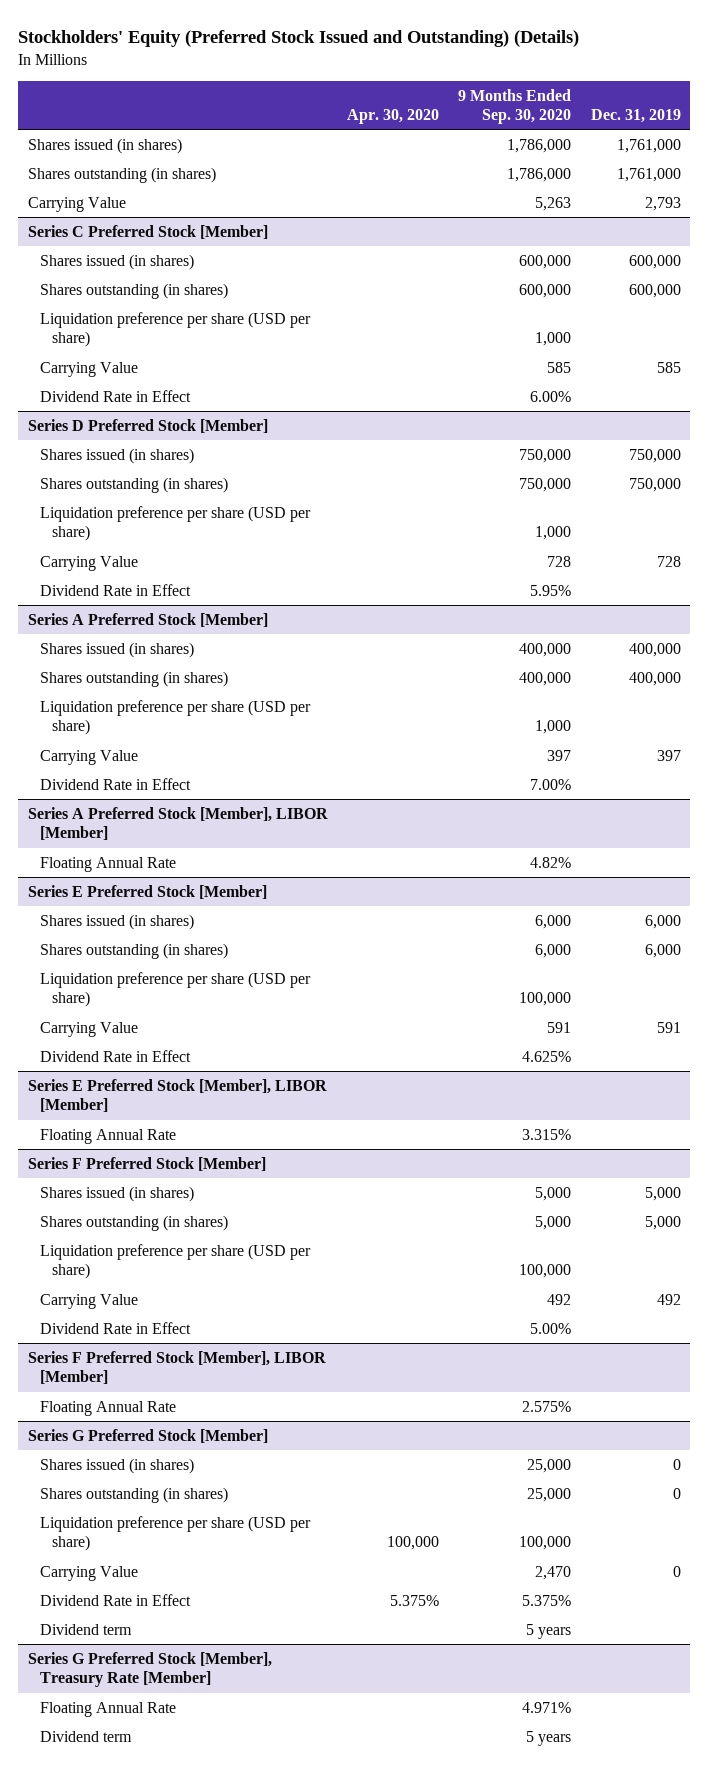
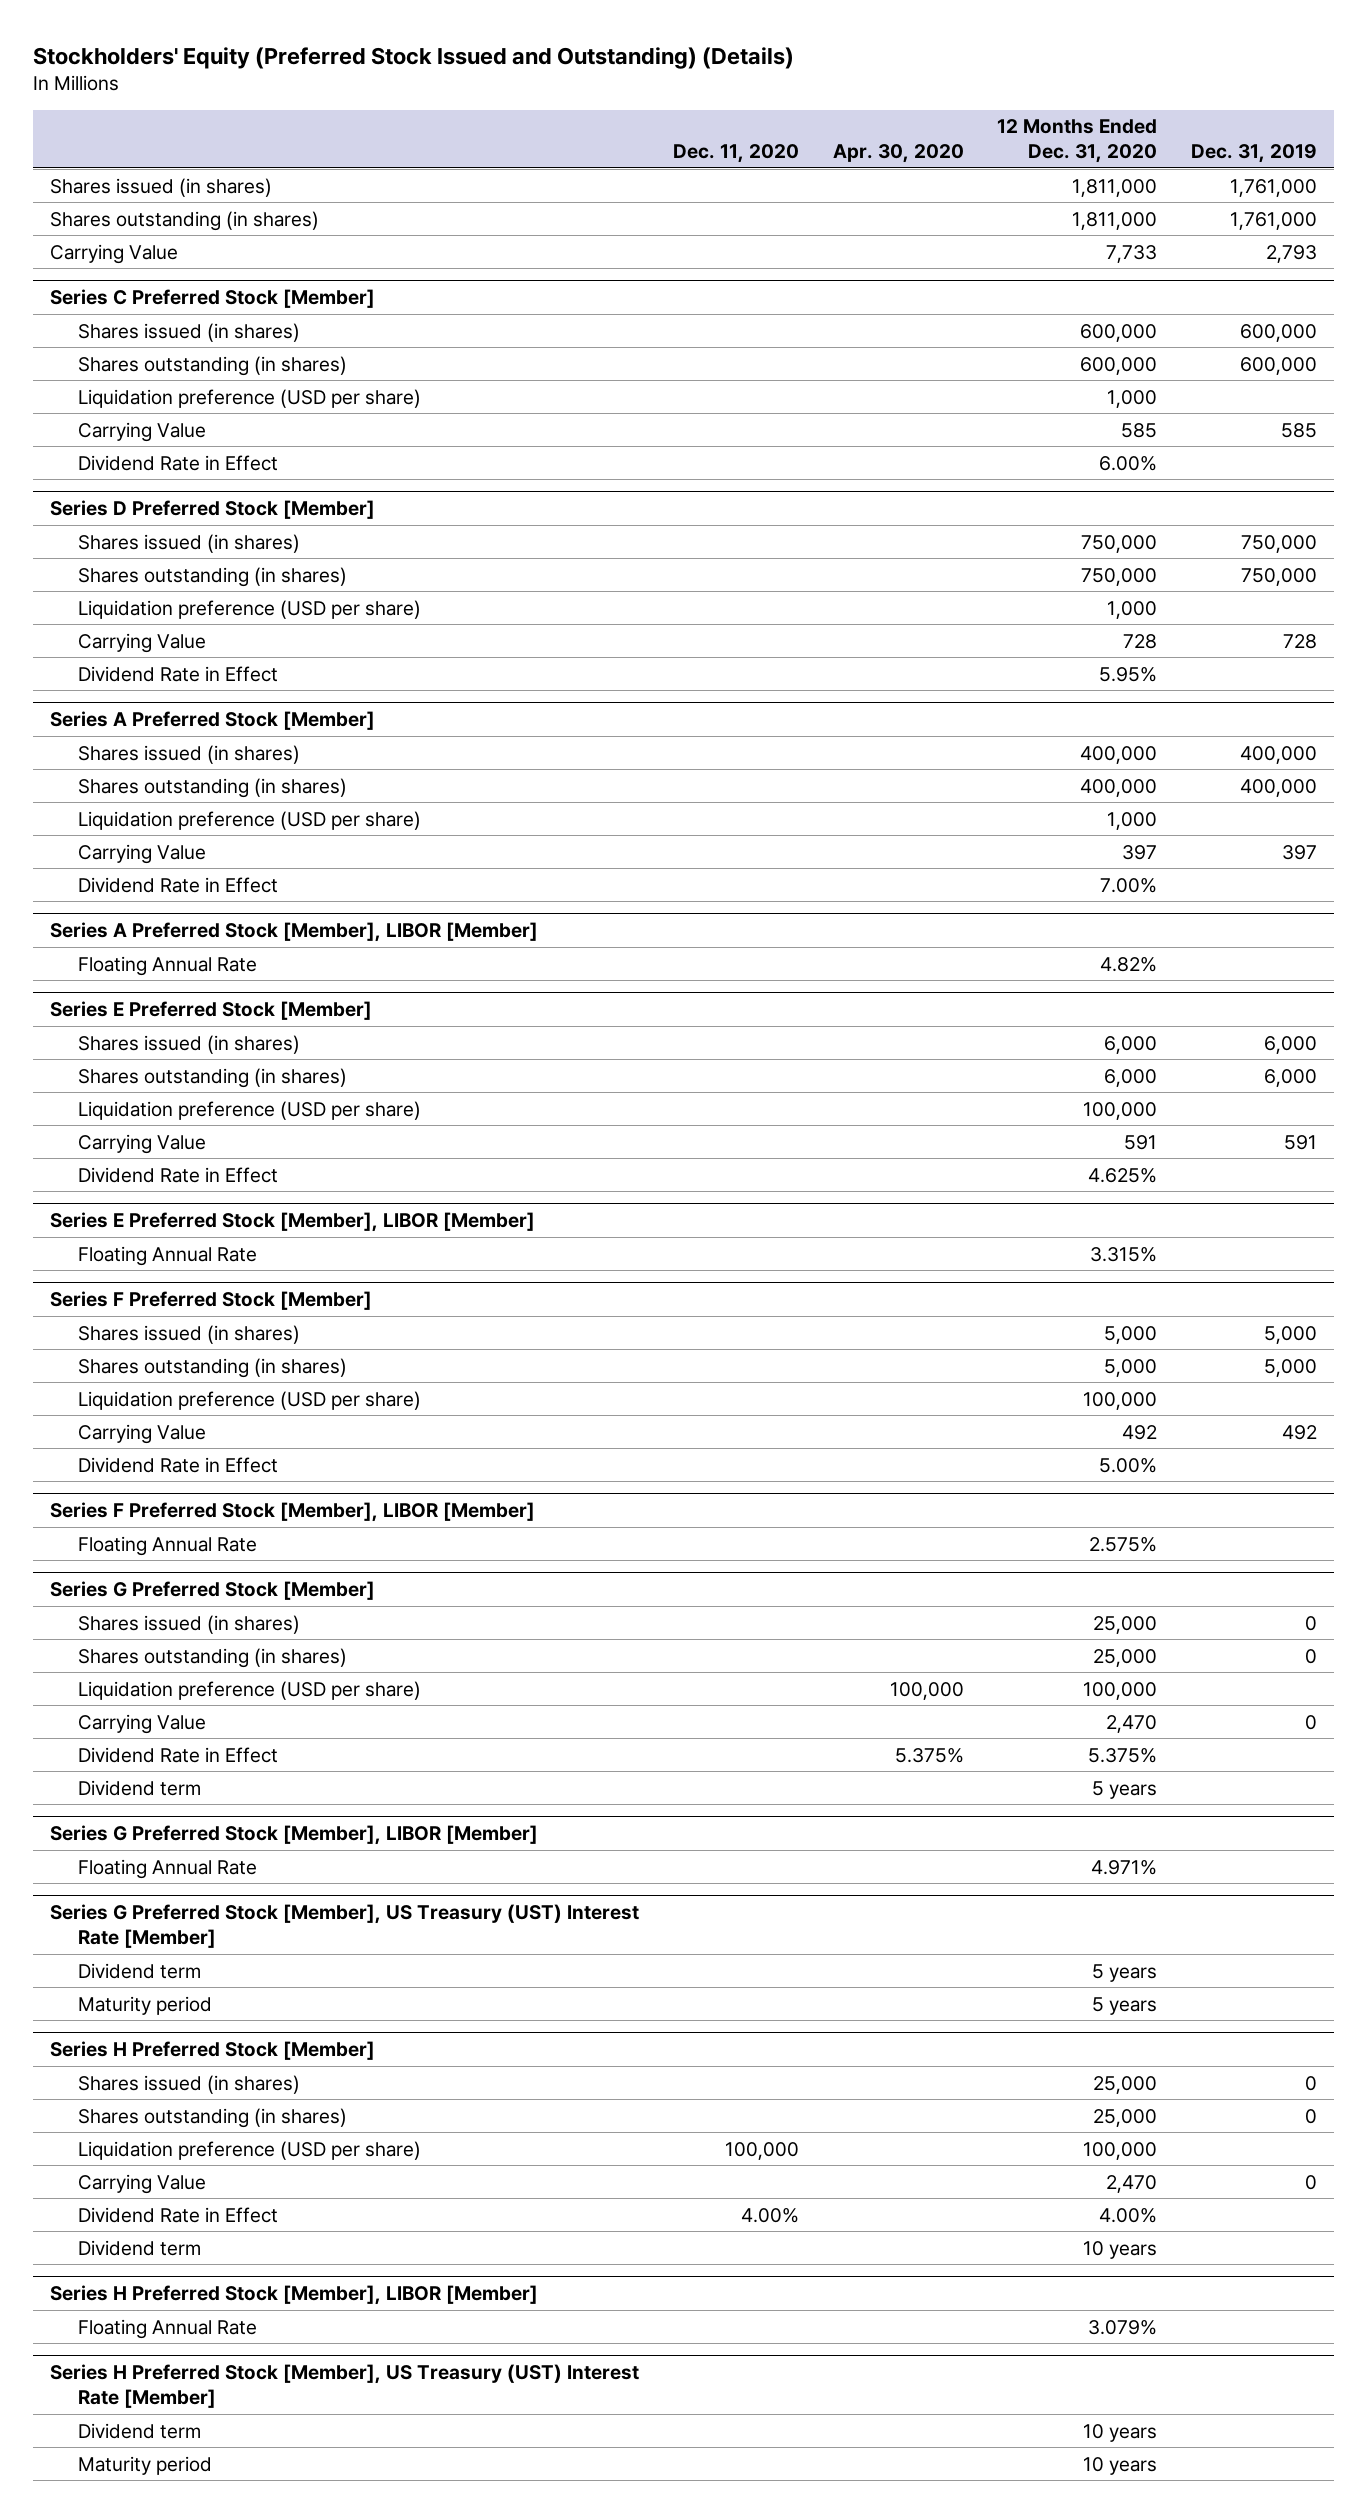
[458,88,572,125] 9 Months Ended Sep. 30, 2020 -> none
none -> [672,144,799,164] Dec. 11, 2020
none -> [997,119,1158,164] 12 Months Ended Dec. 31, 2020
[40,311,312,348] Liquidation preference per share (USD per share) -> [77,388,421,408] Liquidation preference (USD per share)
[40,505,312,542] Liquidation preference per share (USD per share) -> [77,599,421,619] Liquidation preference (USD per share)
[40,699,312,736] Liquidation preference per share (USD per share) -> [77,810,421,830] Liquidation preference (USD per share)
[40,971,312,1008] Liquidation preference per share (USD per share) -> [77,1100,421,1120] Liquidation preference (USD per share)
[40,1243,312,1280] Liquidation preference per share (USD per share) -> [77,1390,421,1410] Liquidation preference (USD per share)
[40,1515,312,1552] Liquidation preference per share (USD per share) -> [77,1680,421,1700] Liquidation preference (USD per share)
[40,1701,177,1717] Floating Annual Rate -> none
none -> [50,1825,539,1846] Series G Preferred Stock [Member], LIBOR [Member]
none -> [77,1858,257,1879] Floating Annual Rate
[27,1651,272,1688] Series G Preferred Stock [Member], Treasury Rate [Member] -> [50,1904,640,1949] Series G Preferred Stock [Member], US Treasury (UST) Interest Rate [Member]
none -> [77,1995,212,2015] Maturity period
none -> [50,2041,376,2061] Series H Preferred Stock [Member]
none -> [77,2074,300,2094] Shares issued (in shares)
none -> [77,2107,347,2128] Shares outstanding (in shares)
none -> [77,2140,421,2160] Liquidation preference (USD per share)
none -> [77,2173,206,2194] Carrying Value
none -> [77,2206,278,2223] Dividend Rate in Effect
none -> [77,2239,201,2256] Dividend term
none -> [50,2285,539,2306] Series H Preferred Stock [Member], LIBOR [Member]
none -> [77,2318,257,2339] Floating Annual Rate
none -> [50,2364,640,2409] Series H Preferred Stock [Member], US Treasury (UST) Interest Rate [Member]
none -> [77,2422,201,2439] Dividend term
none -> [77,2455,212,2475] Maturity period

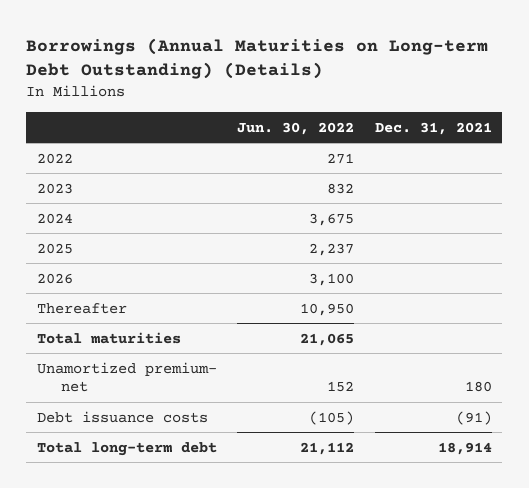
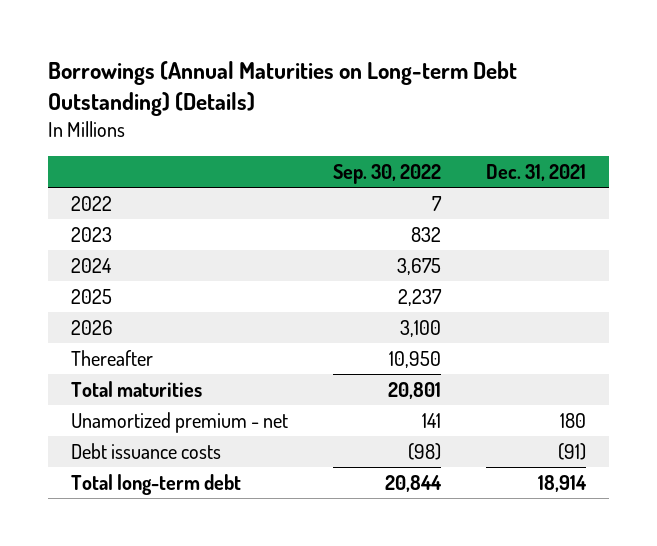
[237,121,355,135] Jun. 30, 2022 -> none
none -> [333,164,442,185] Sep. 30, 2022
[36,361,217,393] Unamortized premium- net -> [71,411,289,433] Unamortized premium - net

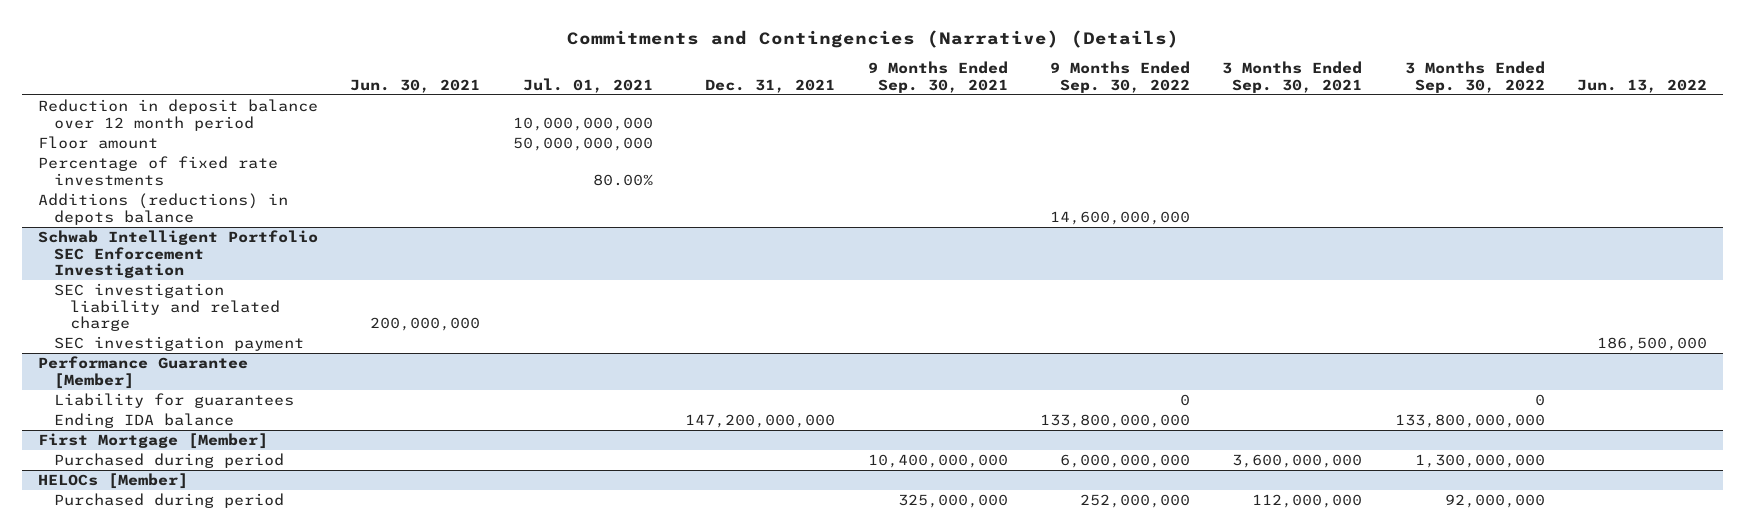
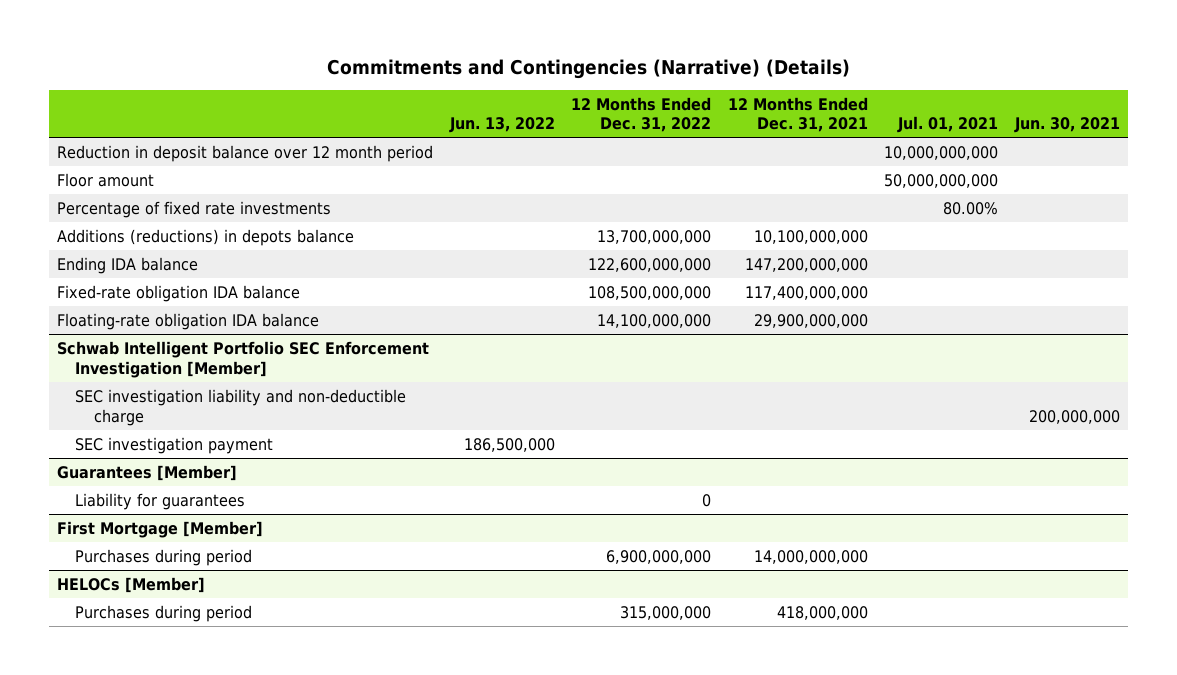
[705,78,836,93] Dec. 31, 2021 -> none
[867,61,1008,93] 9 Months Ended Sep. 30, 2021 -> none
[1050,61,1191,93] 9 Months Ended Sep. 30, 2022 -> none
[1222,61,1363,93] 3 Months Ended Sep. 30, 2021 -> none
[1404,61,1545,93] 3 Months Ended Sep. 30, 2022 -> none
none -> [571,96,712,133] 12 Months Ended Dec. 31, 2022
none -> [727,96,868,133] 12 Months Ended Dec. 31, 2021
none -> [57,256,199,274] Ending IDA balance
none -> [57,284,301,302] Fixed-rate obligation IDA balance
none -> [57,312,320,330] Floating-rate obligation IDA balance
[38,230,319,279] Schwab Intelligent Portfolio SEC Enforcement Investigation -> [57,340,430,378] Schwab Intelligent Portfolio SEC Enforcement Investigation [Member]
[54,283,281,332] SEC investigation liability and related charge -> [75,388,407,426] SEC investigation liability and non-deductible charge
[38,356,249,389] Performance Guarantee [Member] -> [57,464,238,481] Guarantees [Member]
[54,413,235,429] Ending IDA balance -> none
[54,453,285,469] Purchased during period -> [75,548,253,566] Purchases during period
[54,493,285,509] Purchased during period -> [75,604,253,622] Purchases during period

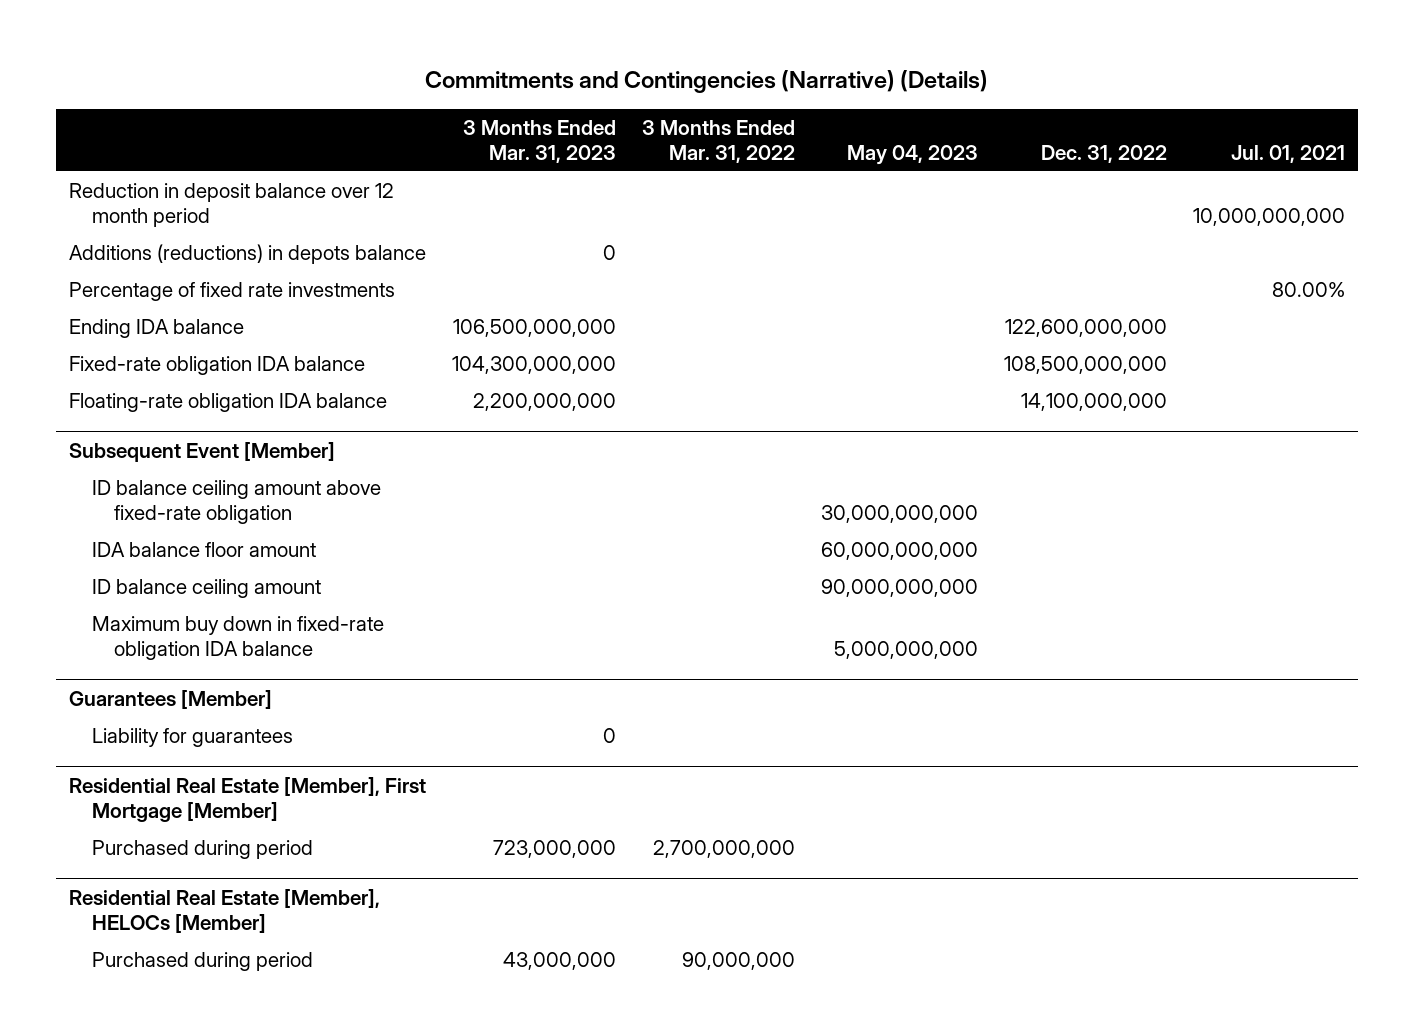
[448,117,555,134] Jun. 13, 2022 -> none
[571,96,712,133] 12 Months Ended Dec. 31, 2022 -> none
[727,96,868,133] 12 Months Ended Dec. 31, 2021 -> none
[1013,117,1120,134] Jun. 30, 2021 -> none
none -> [463,119,617,163] 3 Months Ended Mar. 31, 2023
none -> [642,119,796,163] 3 Months Ended Mar. 31, 2022
none -> [847,144,979,165] May 04, 2023
none -> [1041,144,1168,163] Dec. 31, 2022
[57,172,155,187] Floor amount -> none
[57,200,332,218] Percentage of fixed rate investments -> [69,282,396,302] Percentage of fixed rate investments
[57,340,430,378] Schwab Intelligent Portfolio SEC Enforcement Investigation [Member] -> none
[75,388,407,426] SEC investigation liability and non-deductible charge -> none
[75,436,274,454] SEC investigation payment -> none
none -> [69,441,336,462] Subsequent Event [Member]
none -> [91,480,381,525] ID balance ceiling amount above fixed-rate obligation
none -> [91,542,316,558] IDA balance floor amount
none -> [91,579,321,599] ID balance ceiling amount
none -> [91,616,384,661] Maximum buy down in fixed-rate obligation IDA balance
[57,520,264,538] First Mortgage [Member] -> [69,776,427,822] Residential Real Estate [Member], First Mortgage [Member]
[75,548,253,566] Purchases during period -> [91,840,313,860] Purchased during period
[57,576,206,593] HELOCs [Member] -> [69,888,381,933] Residential Real Estate [Member], HELOCs [Member]
[75,604,253,622] Purchases during period -> [91,952,313,972] Purchased during period

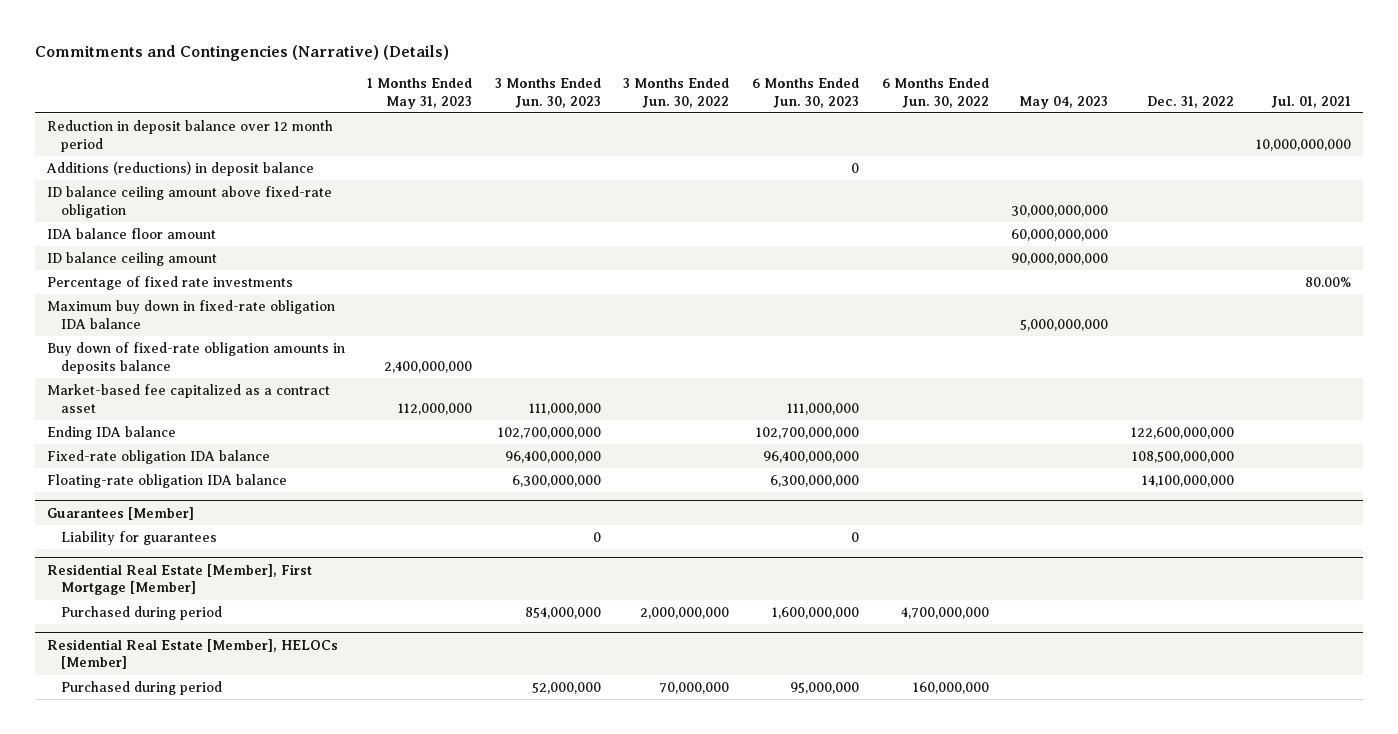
[463,119,617,163] 3 Months Ended Mar. 31, 2023 -> none
[642,119,796,163] 3 Months Ended Mar. 31, 2022 -> none
none -> [367,78,473,109] 1 Months Ended May 31, 2023
none -> [494,78,601,108] 3 Months Ended Jun. 30, 2023
none -> [623,78,730,108] 3 Months Ended Jun. 30, 2022
none -> [751,78,859,108] 6 Months Ended Jun. 30, 2023
none -> [881,78,989,108] 6 Months Ended Jun. 30, 2022
[69,244,427,265] Additions (reductions) in depots balance -> [45,160,314,176] Additions (reductions) in deposit balance
none -> [46,185,332,218] ID balance ceiling amount above fixed-rate obligation
none -> [46,227,216,239] IDA balance floor amount
none -> [46,251,217,266] ID balance ceiling amount
none -> [46,299,335,329] Maximum buy down in fixed-rate obligation IDA balance
none -> [46,341,345,374] Buy down of fixed-rate obligation amounts in deposits balance
none -> [46,383,330,413] Market-based fee capitalized as a contract asset
[69,441,336,462] Subsequent Event [Member] -> none
[91,480,381,525] ID balance ceiling amount above fixed-rate obligation -> none
[91,542,316,558] IDA balance floor amount -> none
[91,579,321,599] ID balance ceiling amount -> none
[91,616,384,661] Maximum buy down in fixed-rate obligation IDA balance -> none

